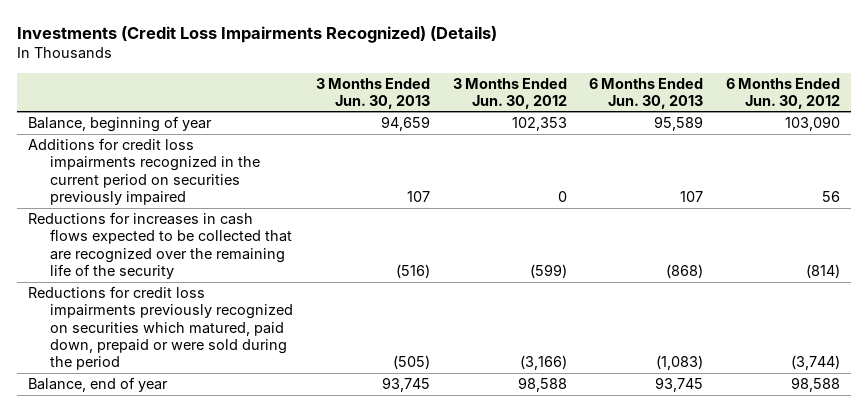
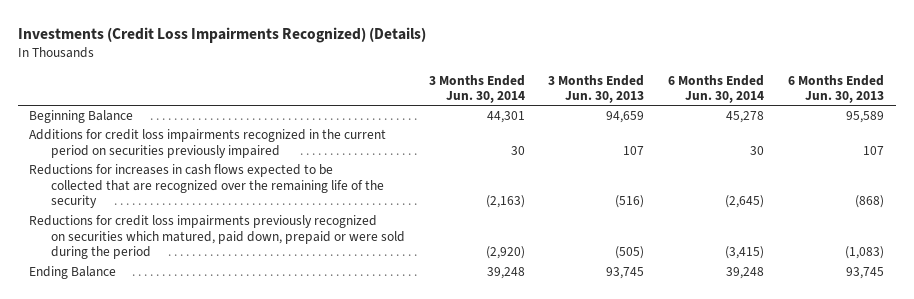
[452,77,567,109] 3 Months Ended Jun. 30, 2012 -> none
[726,77,841,109] 6 Months Ended Jun. 30, 2012 -> none
none -> [428,74,525,104] 3 Months Ended Jun. 30, 2014
none -> [668,74,765,104] 6 Months Ended Jun. 30, 2014
[27,115,212,132] Balance, beginning of year -> [29,110,134,124] Beginning Balance
[27,376,168,392] Balance, end of year -> [29,266,117,280] Ending Balance

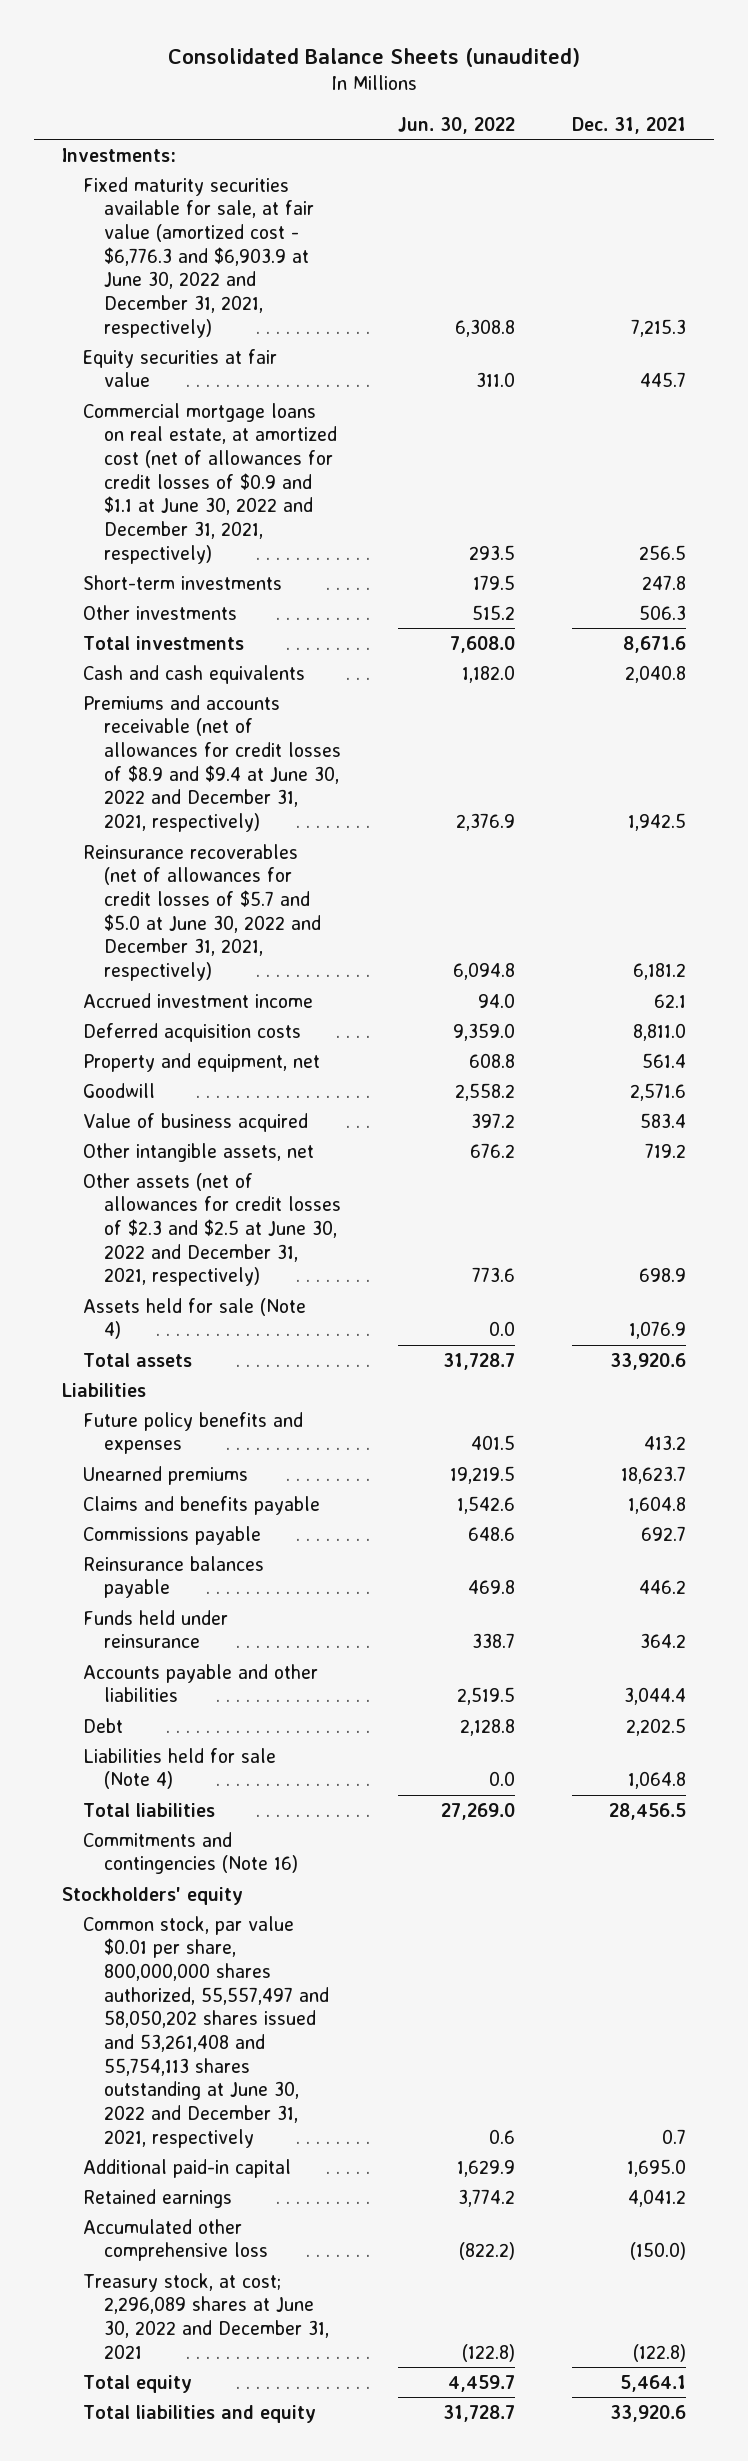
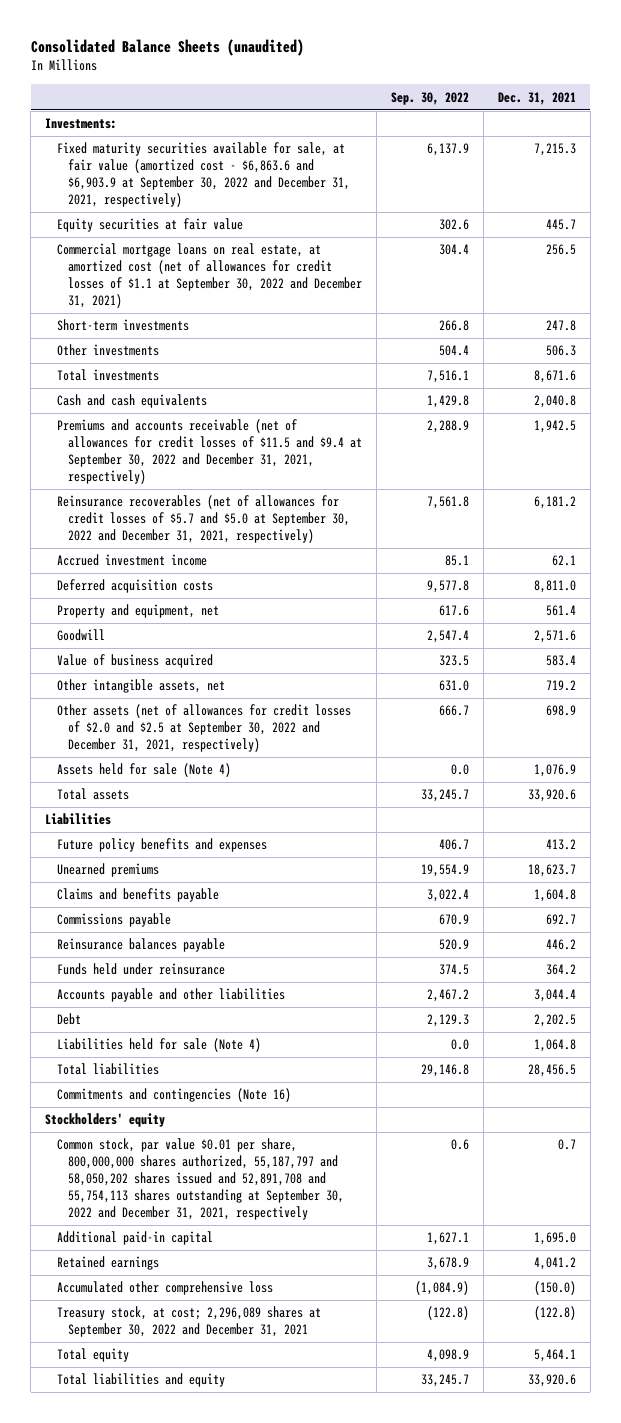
[398,116,516,134] Jun. 30, 2022 -> none
none -> [391,91,470,105] Sep. 30, 2022
[83,176,315,338] Fixed maturity securities available for sale, at fair value (amortized cost - $6,776.3 and $6,903.9 at June 30, 2022 and December 31, 2021, respectively) -> [56,142,351,208] Fixed maturity securities available for sale, at fair value (amortized cost - $6,863.6 and $6,903.9 at September 30, 2022 and December 31, 2021, respectively)
[83,402,338,564] Commercial mortgage loans on real estate, at amortized cost (net of allowances for credit losses of $0.9 and $1.1 at June 30, 2022 and December 31, 2021, respectively) -> [56,243,363,309] Commercial mortgage loans on real estate, at amortized cost (net of allowances for credit losses of $1.1 at September 30, 2022 and December 31, 2021)
[83,694,342,833] Premiums and accounts receivable (net of allowances for credit losses of $8.9 and $9.4 at June 30, 2022 and December 31, 2021, respectively) -> [56,419,363,485] Premiums and accounts receivable (net of allowances for credit losses of $11.5 and $9.4 at September 30, 2022 and December 31, 2021, respectively)
[83,843,322,982] Reinsurance recoverables (net of allowances for credit losses of $5.7 and $5.0 at June 30, 2022 and December 31, 2021, respectively) -> [56,495,351,544] Reinsurance recoverables (net of allowances for credit losses of $5.7 and $5.0 at September 30, 2022 and December 31, 2021, respectively)
[83,1172,342,1287] Other assets (net of allowances for credit losses of $2.3 and $2.5 at June 30, 2022 and December 31, 2021, respectively) -> [56,704,351,753] Other assets (net of allowances for credit losses of $2.0 and $2.5 at September 30, 2022 and December 31, 2021, respectively)
[83,1915,330,2148] Common stock, par value $0.01 per share, 800,000,000 shares authorized, 55,557,497 and 58,050,202 shares issued and 53,261,408 and 55,754,113 shares outstanding at June 30, 2022 and December 31, 2021, respectively -> [56,1138,345,1221] Common stock, par value $0.01 per share, 800,000,000 shares authorized, 55,187,797 and 58,050,202 shares issued and 52,891,708 and 55,754,113 shares outstanding at September 30, 2022 and December 31, 2021, respectively
[83,2272,330,2359] Treasury stock, at cost; 2,296,089 shares at June 30, 2022 and December 31, 2021 -> [56,1306,321,1338] Treasury stock, at cost; 2,296,089 shares at September 30, 2022 and December 31, 2021

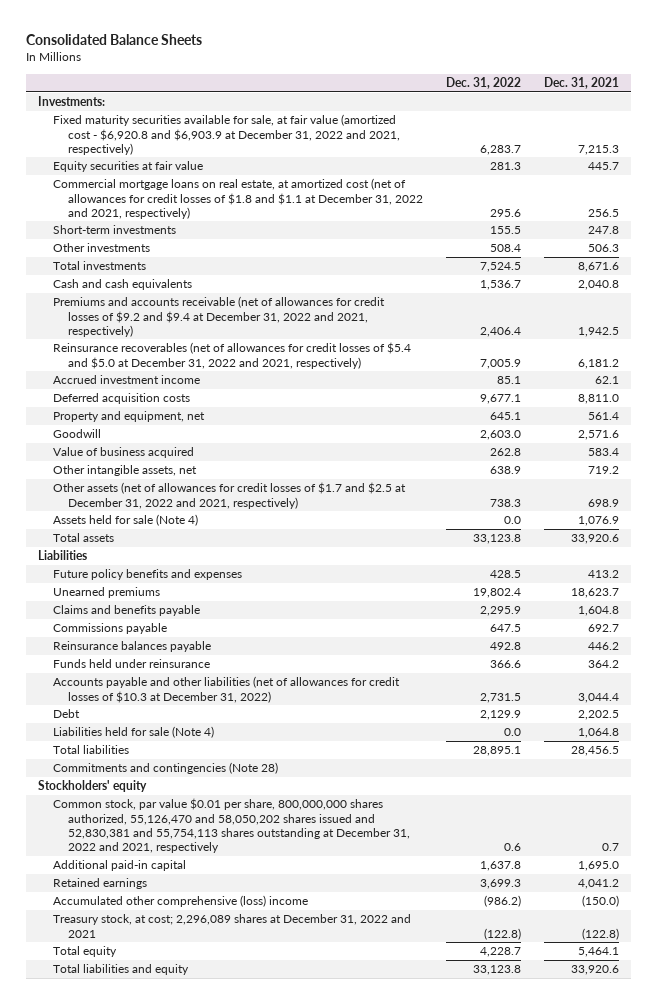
[30,39,304,57] Consolidated Balance Sheets (unaudited) -> [26,34,203,46] Consolidated Balance Sheets
[391,91,470,105] Sep. 30, 2022 -> none
none -> [446,76,522,89] Dec. 31, 2022
[56,142,351,208] Fixed maturity securities available for sale, at fair value (amortized cost - $6,863.6 and $6,903.9 at September 30, 2022 and December 31, 2021, respectively) -> [53,114,401,155] Fixed maturity securities available for sale, at fair value (amortized cost - $6,920.8 and $6,903.9 at December 31, 2022 and 2021, respectively)
[56,243,363,309] Commercial mortgage loans on real estate, at amortized cost (net of allowances for credit losses of $1.1 at September 30, 2022 and December 31, 2021) -> [53,178,424,219] Commercial mortgage loans on real estate, at amortized cost (net of allowances for credit losses of $1.8 and $1.1 at December 31, 2022 and 2021, respectively)
[56,419,363,485] Premiums and accounts receivable (net of allowances for credit losses of $11.5 and $9.4 at September 30, 2022 and December 31, 2021, respectively) -> [53,296,386,337] Premiums and accounts receivable (net of allowances for credit losses of $9.2 and $9.4 at December 31, 2022 and 2021, respectively)
[56,495,351,544] Reinsurance recoverables (net of allowances for credit losses of $5.7 and $5.0 at September 30, 2022 and December 31, 2021, respectively) -> [53,342,412,369] Reinsurance recoverables (net of allowances for credit losses of $5.4 and $5.0 at December 31, 2022 and 2021, respectively)
[56,704,351,753] Other assets (net of allowances for credit losses of $2.0 and $2.5 at September 30, 2022 and December 31, 2021, respectively) -> [53,482,407,509] Other assets (net of allowances for credit losses of $1.7 and $2.5 at December 31, 2022 and 2021, respectively)
[56,988,285,1003] Accounts payable and other liabilities -> [53,676,401,703] Accounts payable and other liabilities (net of allowances for credit losses of $10.3 at December 31, 2022)
[56,1088,291,1103] Commitments and contingencies (Note 16) -> [53,762,279,775] Commitments and contingencies (Note 28)
[56,1138,345,1221] Common stock, par value $0.01 per share, 800,000,000 shares authorized, 55,187,797 and 58,050,202 shares issued and 52,891,708 and 55,754,113 shares outstanding at September 30, 2022 and December 31, 2021, respectively -> [53,798,411,853] Common stock, par value $0.01 per share, 800,000,000 shares authorized, 55,126,470 and 58,050,202 shares issued and 52,830,381 and 55,754,113 shares outstanding at December 31, 2022 and 2021, respectively
[56,1281,273,1296] Accumulated other comprehensive loss -> [53,895,309,908] Accumulated other comprehensive (loss) income
[56,1306,321,1338] Treasury stock, at cost; 2,296,089 shares at September 30, 2022 and December 31, 2021 -> [53,914,412,938] Treasury stock, at cost; 2,296,089 shares at December 31, 2022 and 2021

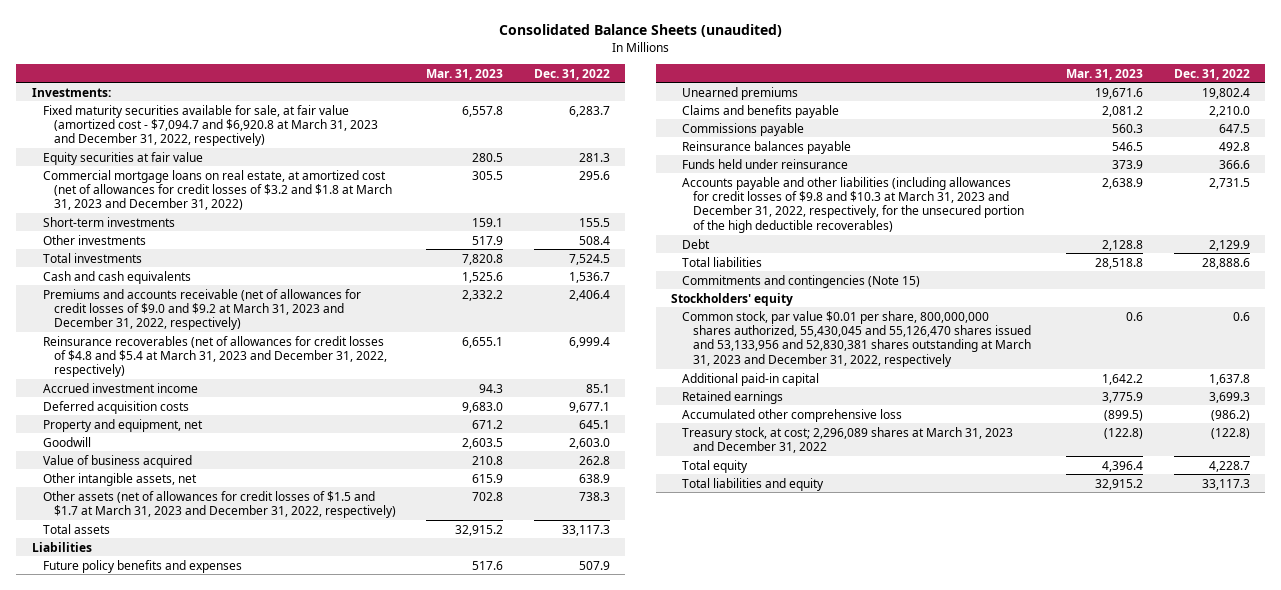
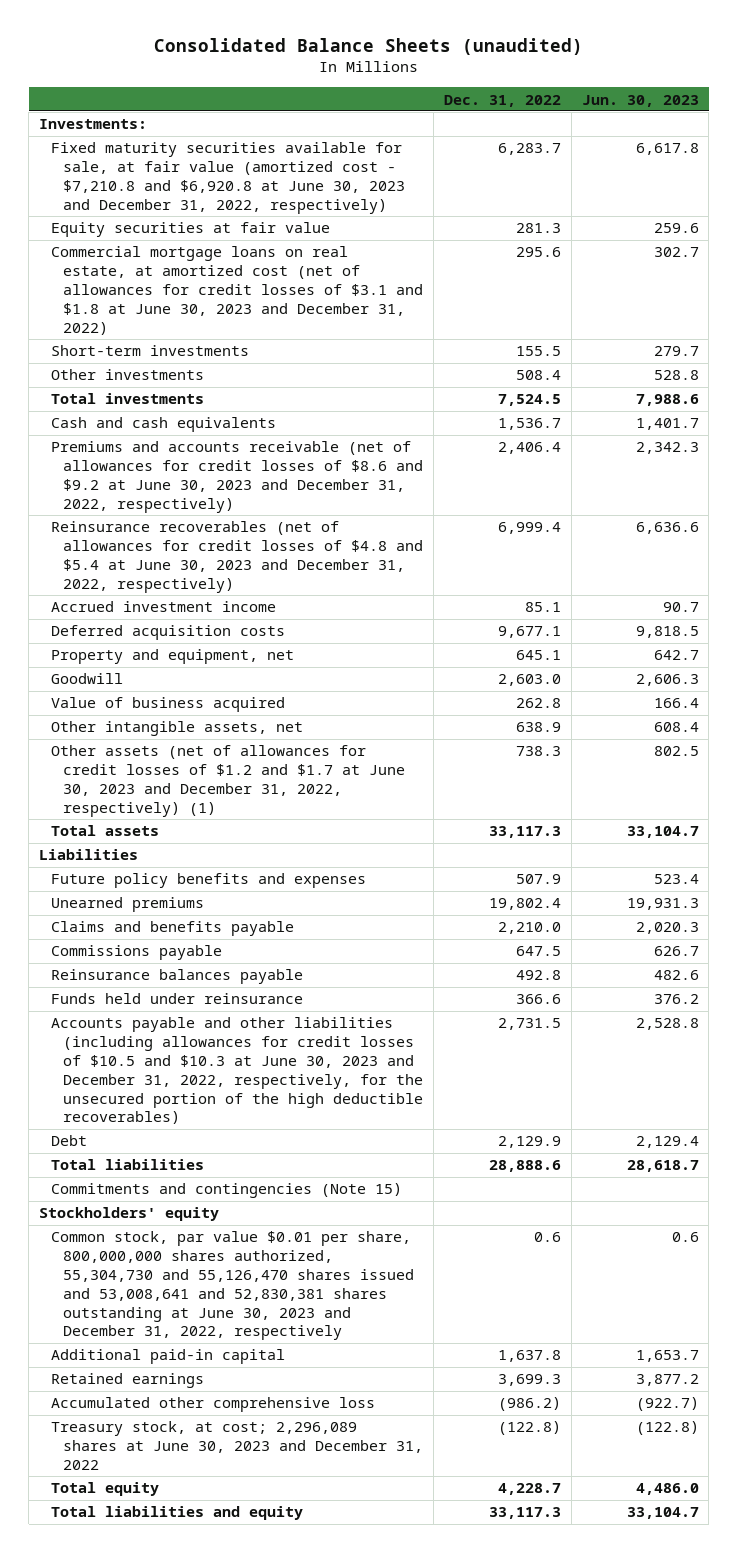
[426,68,504,80] Mar. 31, 2023 -> none
none -> [581,94,699,107] Jun. 30, 2023
[42,104,378,147] Fixed maturity securities available for sale, at fair value (amortized cost - $7,094.7 and $6,920.8 at March 31, 2023 and December 31, 2022, respectively) -> [51,142,406,214] Fixed maturity securities available for sale, at fair value (amortized cost - $7,210.8 and $6,920.8 at June 30, 2023 and December 31, 2022, respectively)
[42,169,392,211] Commercial mortgage loans on real estate, at amortized cost (net of allowances for credit losses of $3.2 and $1.8 at March 31, 2023 and December 31, 2022) -> [51,246,424,335] Commercial mortgage loans on real estate, at amortized cost (net of allowances for credit losses of $3.1 and $1.8 at June 30, 2023 and December 31, 2022)
[42,288,361,331] Premiums and accounts receivable (net of allowances for credit losses of $9.0 and $9.2 at March 31, 2023 and December 31, 2022, respectively) -> [51,441,424,513] Premiums and accounts receivable (net of allowances for credit losses of $8.6 and $9.2 at June 30, 2023 and December 31, 2022, respectively)
[42,335,387,378] Reinsurance recoverables (net of allowances for credit losses of $4.8 and $5.4 at March 31, 2023 and December 31, 2022, respectively) -> [51,521,424,593] Reinsurance recoverables (net of allowances for credit losses of $4.8 and $5.4 at June 30, 2023 and December 31, 2022, respectively)
[42,490,396,519] Other assets (net of allowances for credit losses of $1.5 and $1.7 at March 31, 2023 and December 31, 2022, respectively) -> [51,745,406,817] Other assets (net of allowances for credit losses of $1.2 and $1.7 at June 30, 2023 and December 31, 2022, respectively) (1)
[682,176,1025,233] Accounts payable and other liabilities (including allowances for credit losses of $9.8 and $10.3 at March 31, 2023 and December 31, 2022, respectively, for the unsecured portion of the high deductible recoverables) -> [51,1017,424,1125] Accounts payable and other liabilities (including allowances for credit losses of $10.5 and $10.3 at June 30, 2023 and December 31, 2022, respectively, for the unsecured portion of the high deductible recoverables)
[682,310,1032,367] Common stock, par value $0.01 per share, 800,000,000 shares authorized, 55,430,045 and 55,126,470 shares issued and 53,133,956 and 52,830,381 shares outstanding at March 31, 2023 and December 31, 2022, respectively -> [51,1231,415,1341] Common stock, par value $0.01 per share, 800,000,000 shares authorized, 55,304,730 and 55,126,470 shares issued and 53,008,641 and 52,830,381 shares outstanding at June 30, 2023 and December 31, 2022, respectively
[682,426,1014,454] Treasury stock, at cost; 2,296,089 shares at March 31, 2023 and December 31, 2022 -> [51,1421,424,1470] Treasury stock, at cost; 2,296,089 shares at June 30, 2023 and December 31, 2022

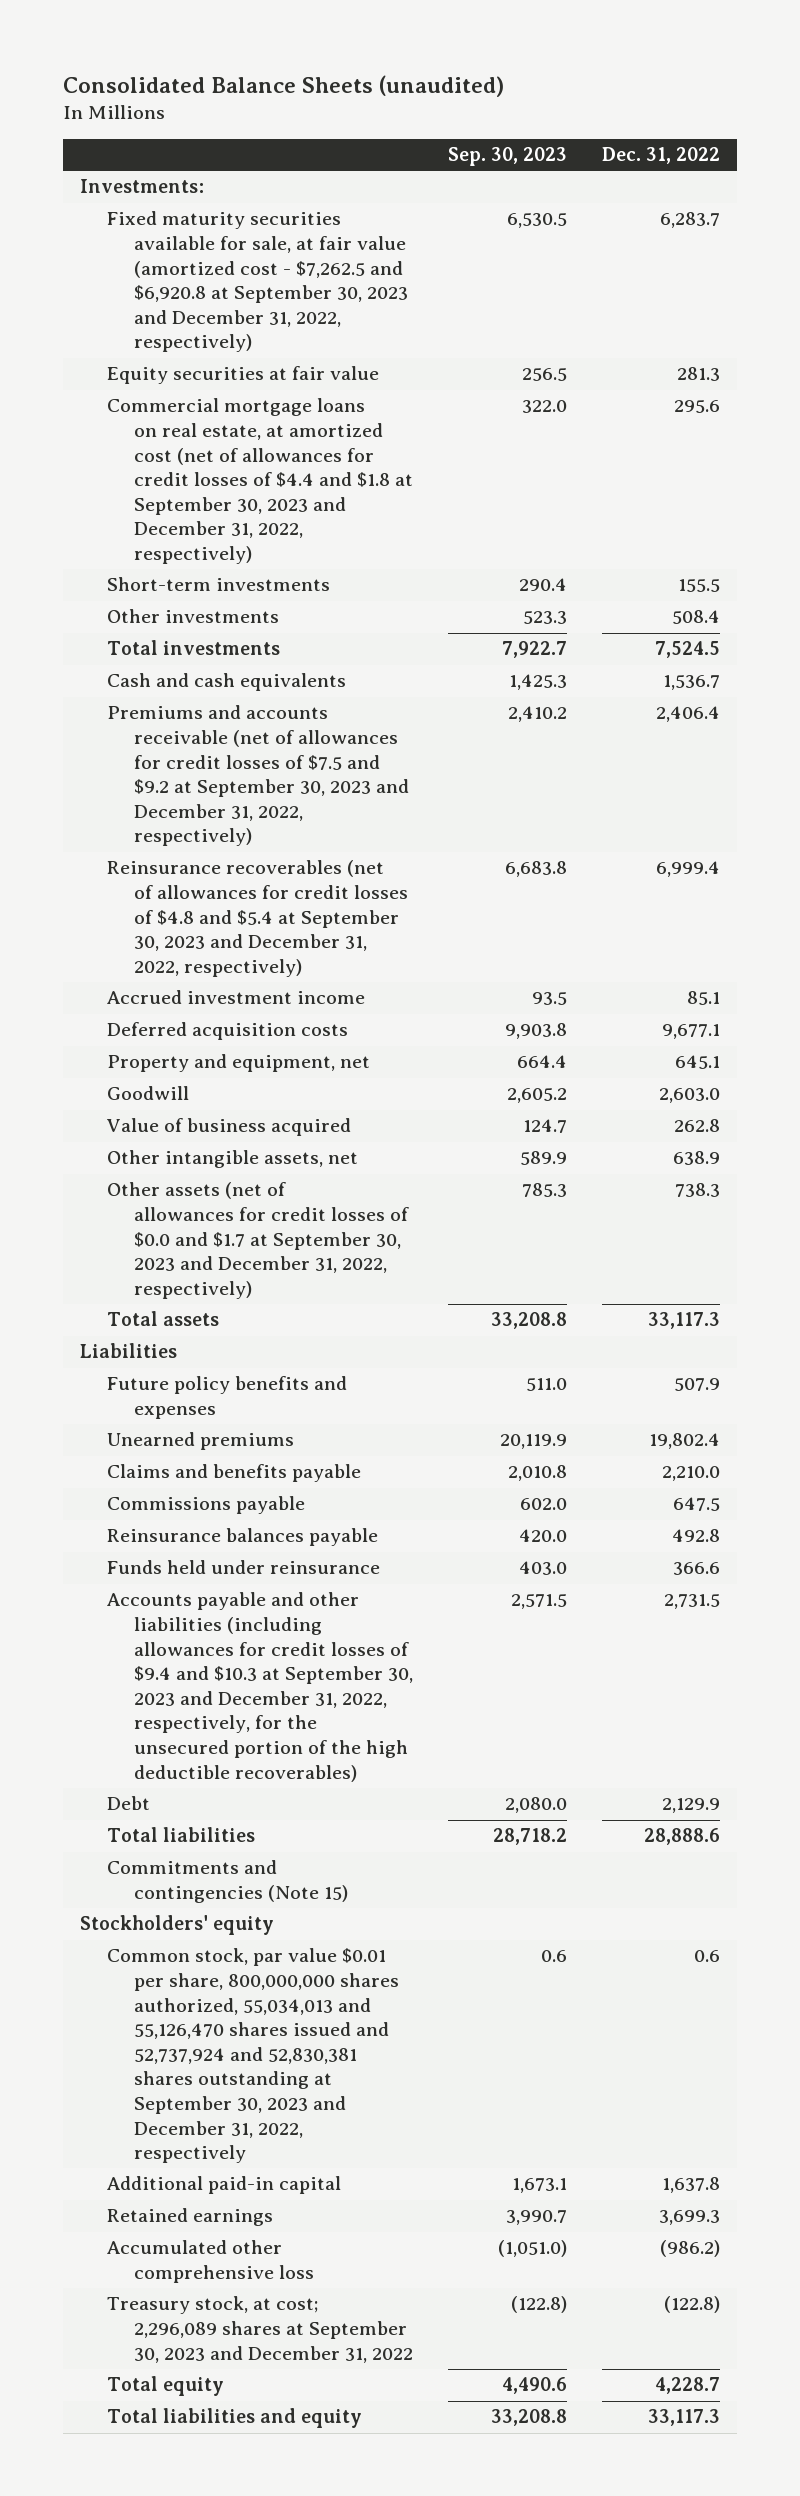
[581,94,699,107] Jun. 30, 2023 -> none
none -> [447,147,567,167] Sep. 30, 2023
[51,142,406,214] Fixed maturity securities available for sale, at fair value (amortized cost - $7,210.8 and $6,920.8 at June 30, 2023 and December 31, 2022, respectively) -> [107,211,409,353] Fixed maturity securities available for sale, at fair value (amortized cost - $7,262.5 and $6,920.8 at September 30, 2023 and December 31, 2022, respectively)
[51,246,424,335] Commercial mortgage loans on real estate, at amortized cost (net of allowances for credit losses of $3.1 and $1.8 at June 30, 2023 and December 31, 2022) -> [107,398,414,565] Commercial mortgage loans on real estate, at amortized cost (net of allowances for credit losses of $4.4 and $1.8 at September 30, 2023 and December 31, 2022, respectively)
[51,441,424,513] Premiums and accounts receivable (net of allowances for credit losses of $8.6 and $9.2 at June 30, 2023 and December 31, 2022, respectively) -> [107,705,410,847] Premiums and accounts receivable (net of allowances for credit losses of $7.5 and $9.2 at September 30, 2023 and December 31, 2022, respectively)
[51,521,424,593] Reinsurance recoverables (net of allowances for credit losses of $4.8 and $5.4 at June 30, 2023 and December 31, 2022, respectively) -> [107,860,409,977] Reinsurance recoverables (net of allowances for credit losses of $4.8 and $5.4 at September 30, 2023 and December 31, 2022, respectively)
[51,745,406,817] Other assets (net of allowances for credit losses of $1.2 and $1.7 at June 30, 2023 and December 31, 2022, respectively) (1) -> [107,1182,410,1299] Other assets (net of allowances for credit losses of $0.0 and $1.7 at September 30, 2023 and December 31, 2022, respectively)
[51,1017,424,1125] Accounts payable and other liabilities (including allowances for credit losses of $10.5 and $10.3 at June 30, 2023 and December 31, 2022, respectively, for the unsecured portion of the high deductible recoverables) -> [107,1592,414,1782] Accounts payable and other liabilities (including allowances for credit losses of $9.4 and $10.3 at September 30, 2023 and December 31, 2022, respectively, for the unsecured portion of the high deductible recoverables)
[51,1231,415,1341] Common stock, par value $0.01 per share, 800,000,000 shares authorized, 55,304,730 and 55,126,470 shares issued and 53,008,641 and 52,830,381 shares outstanding at June 30, 2023 and December 31, 2022, respectively -> [107,1948,400,2164] Common stock, par value $0.01 per share, 800,000,000 shares authorized, 55,034,013 and 55,126,470 shares issued and 52,737,924 and 52,830,381 shares outstanding at September 30, 2023 and December 31, 2022, respectively
[51,1421,424,1470] Treasury stock, at cost; 2,296,089 shares at June 30, 2023 and December 31, 2022 -> [107,2296,414,2363] Treasury stock, at cost; 2,296,089 shares at September 30, 2023 and December 31, 2022

